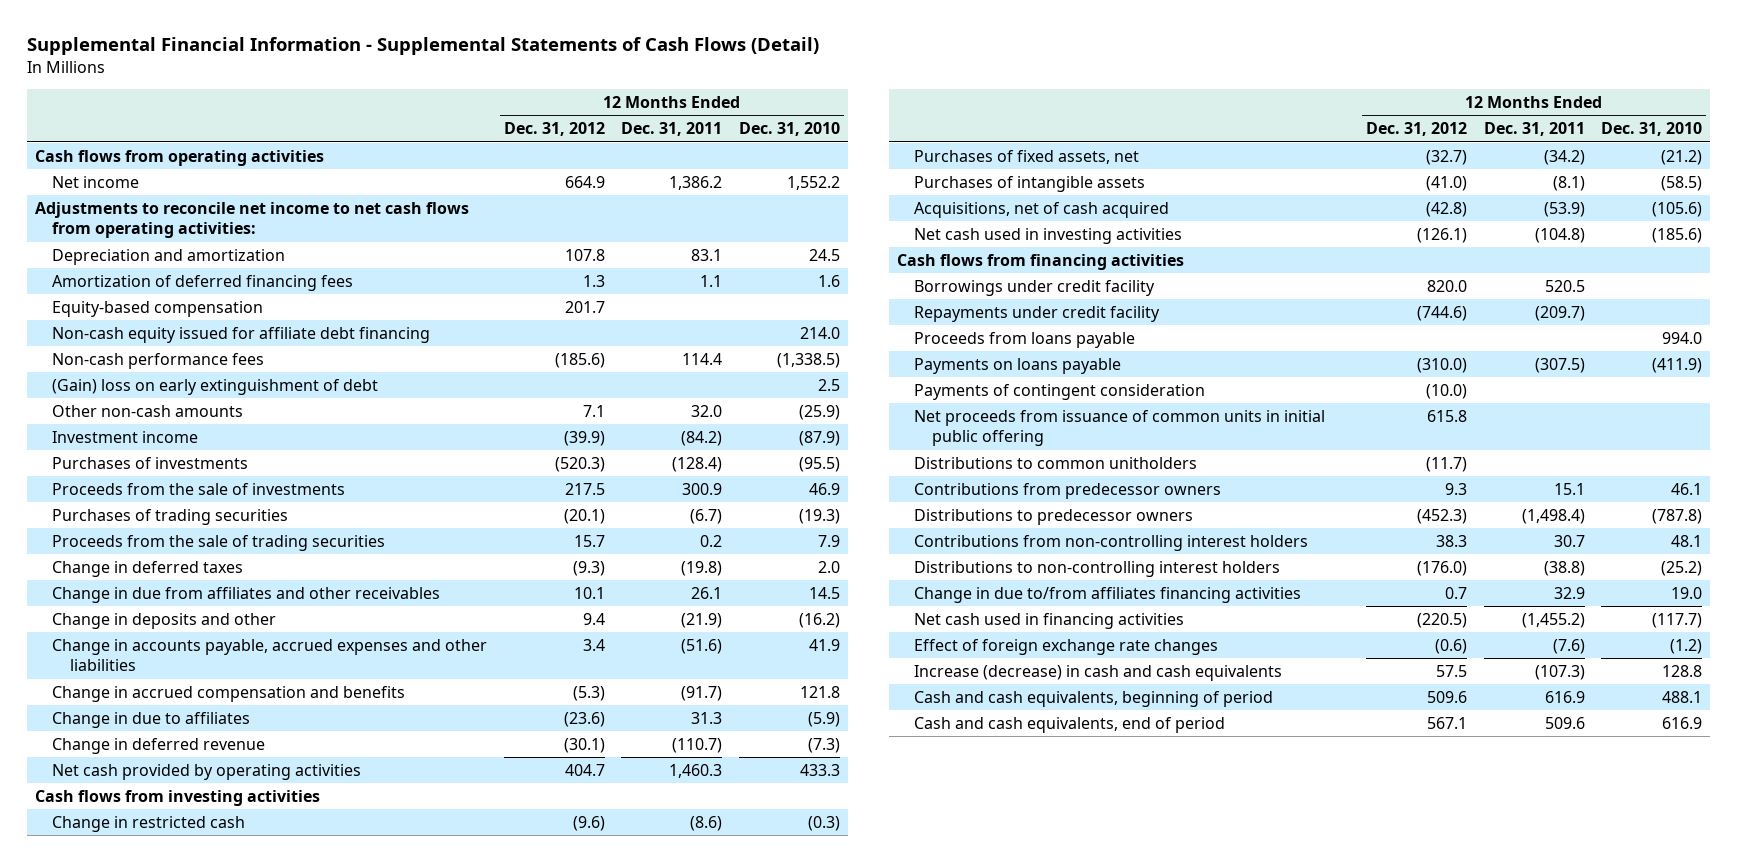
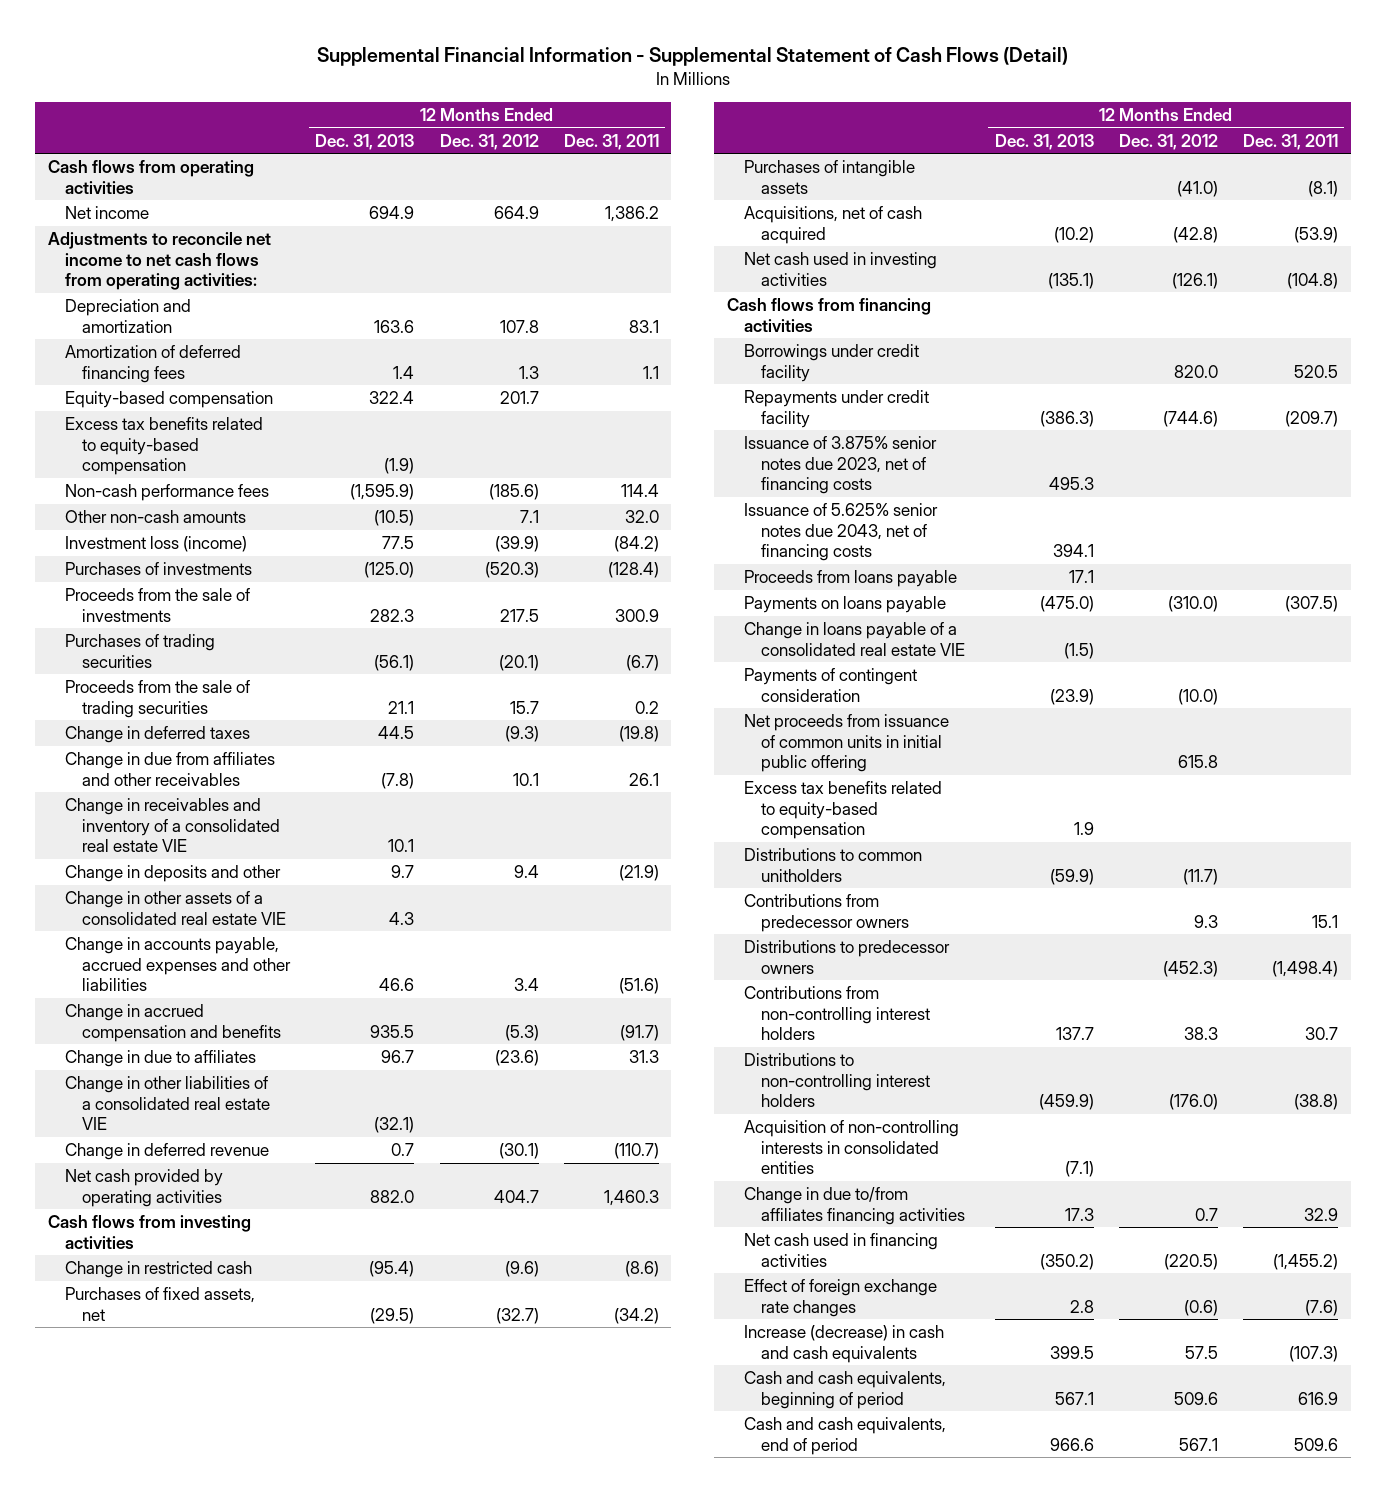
[26,37,819,56] Supplemental Financial Information - Supplemental Statements of Cash Flows (Detail) -> [316,46,1068,66] Supplemental Financial Information - Supplemental Statement of Cash Flows (Detail)
[739,122,841,137] Dec. 31, 2010 -> none
none -> [315,133,415,150] Dec. 31, 2013
[52,326,431,343] Non-cash equity issued for affiliate debt financing -> none
none -> [64,417,263,476] Excess tax benefits related to equity-based compensation
[52,378,379,395] (Gain) loss on early extinguishment of debt -> none
[52,430,199,443] Investment income -> [64,536,247,553] Investment loss (income)
none -> [64,798,281,853] Change in receivables and inventory of a consolidated real estate VIE
none -> [64,891,287,925] Change in other assets of a consolidated real estate VIE
none -> [64,1076,271,1131] Change in other liabilities of a consolidated real estate VIE
none -> [744,436,938,495] Issuance of 3.875% senior notes due 2023, net of financing costs
none -> [744,503,939,562] Issuance of 5.625% senior notes due 2043, net of financing costs
none -> [744,622,966,656] Change in loans payable of a consolidated real estate VIE
none -> [744,781,943,840] Excess tax benefits related to equity-based compensation
none -> [744,1120,960,1175] Acquisition of non-controlling interests in consolidated entities

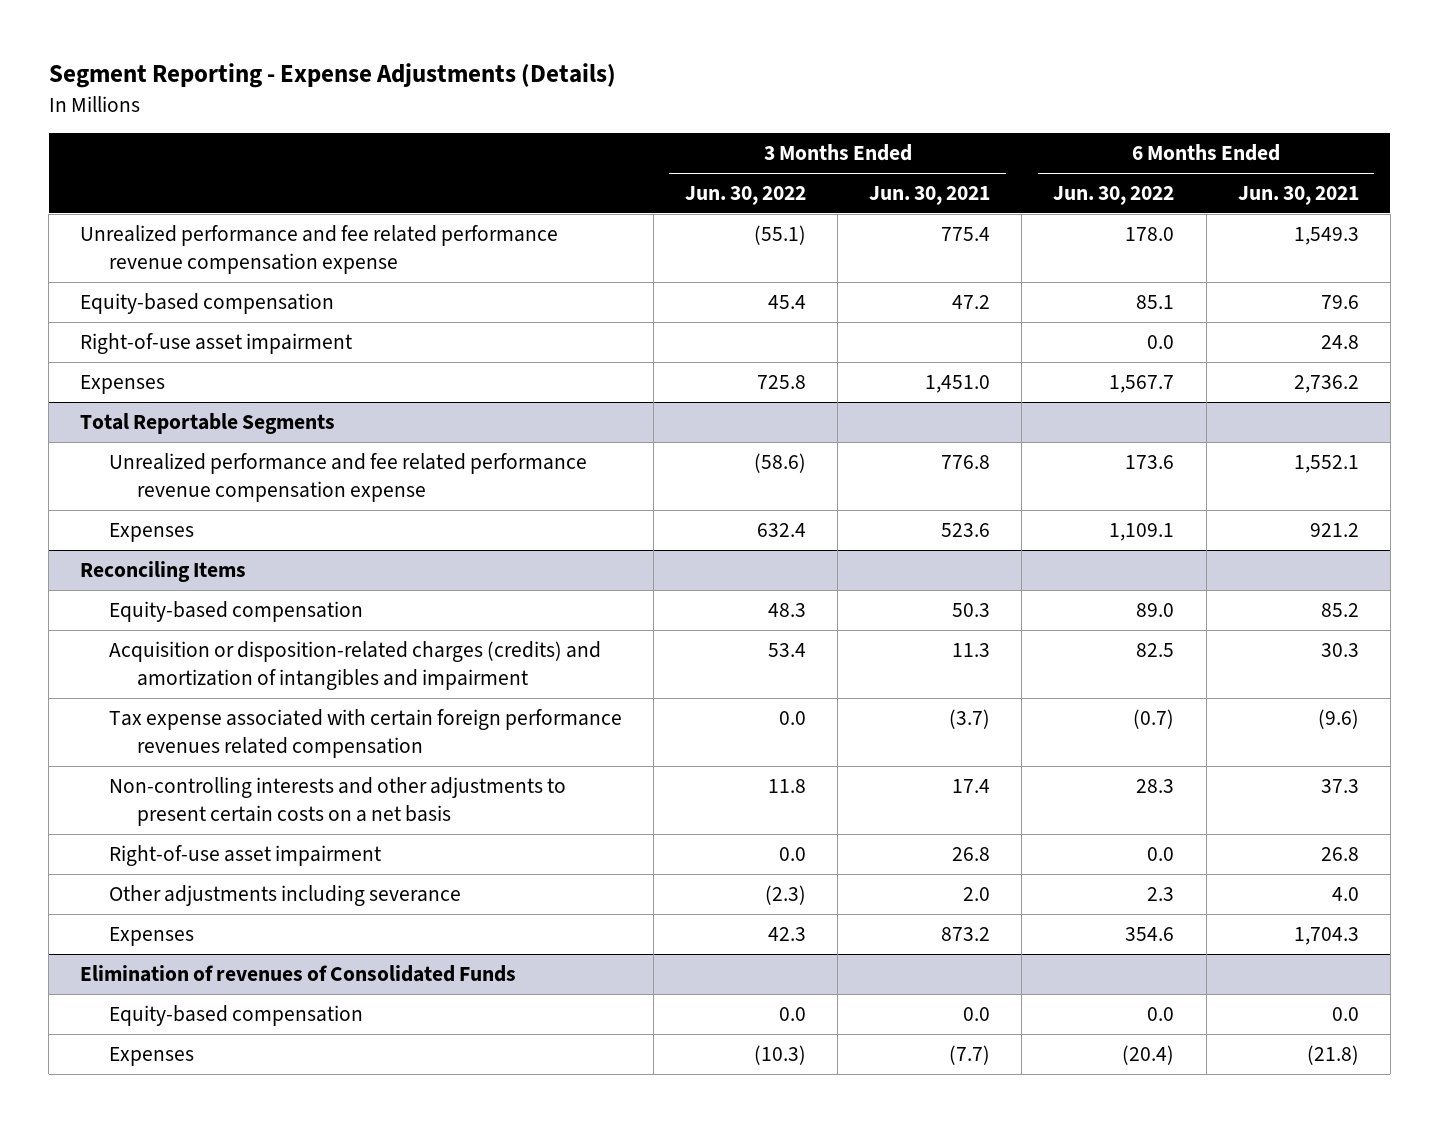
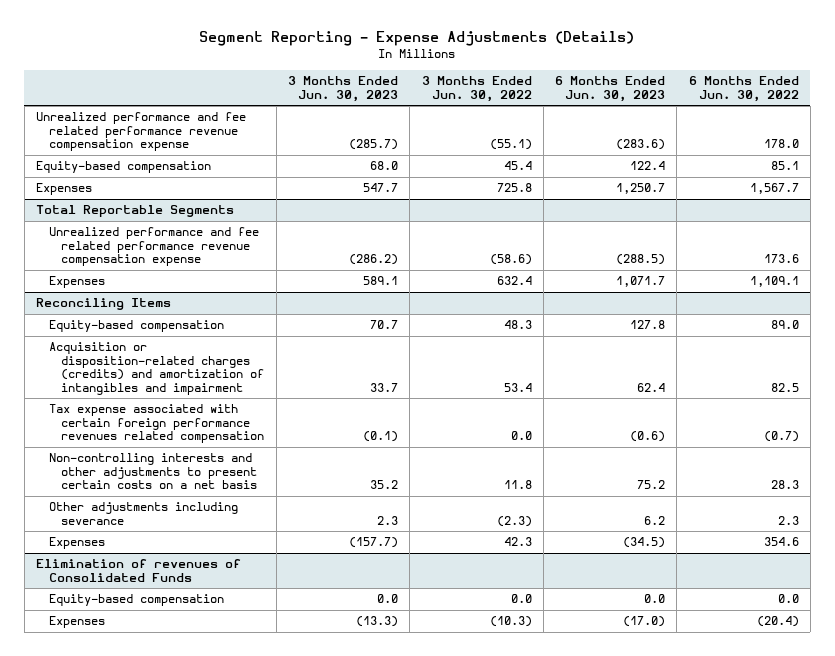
[869,186,991,206] Jun. 30, 2021 -> none
[1237,186,1359,206] Jun. 30, 2021 -> none
none -> [287,76,398,102] 3 Months Ended Jun. 30, 2023
none -> [555,76,666,102] 6 Months Ended Jun. 30, 2023
[80,333,353,355] Right-of-use asset impairment -> none
[108,845,381,867] Right-of-use asset impairment -> none

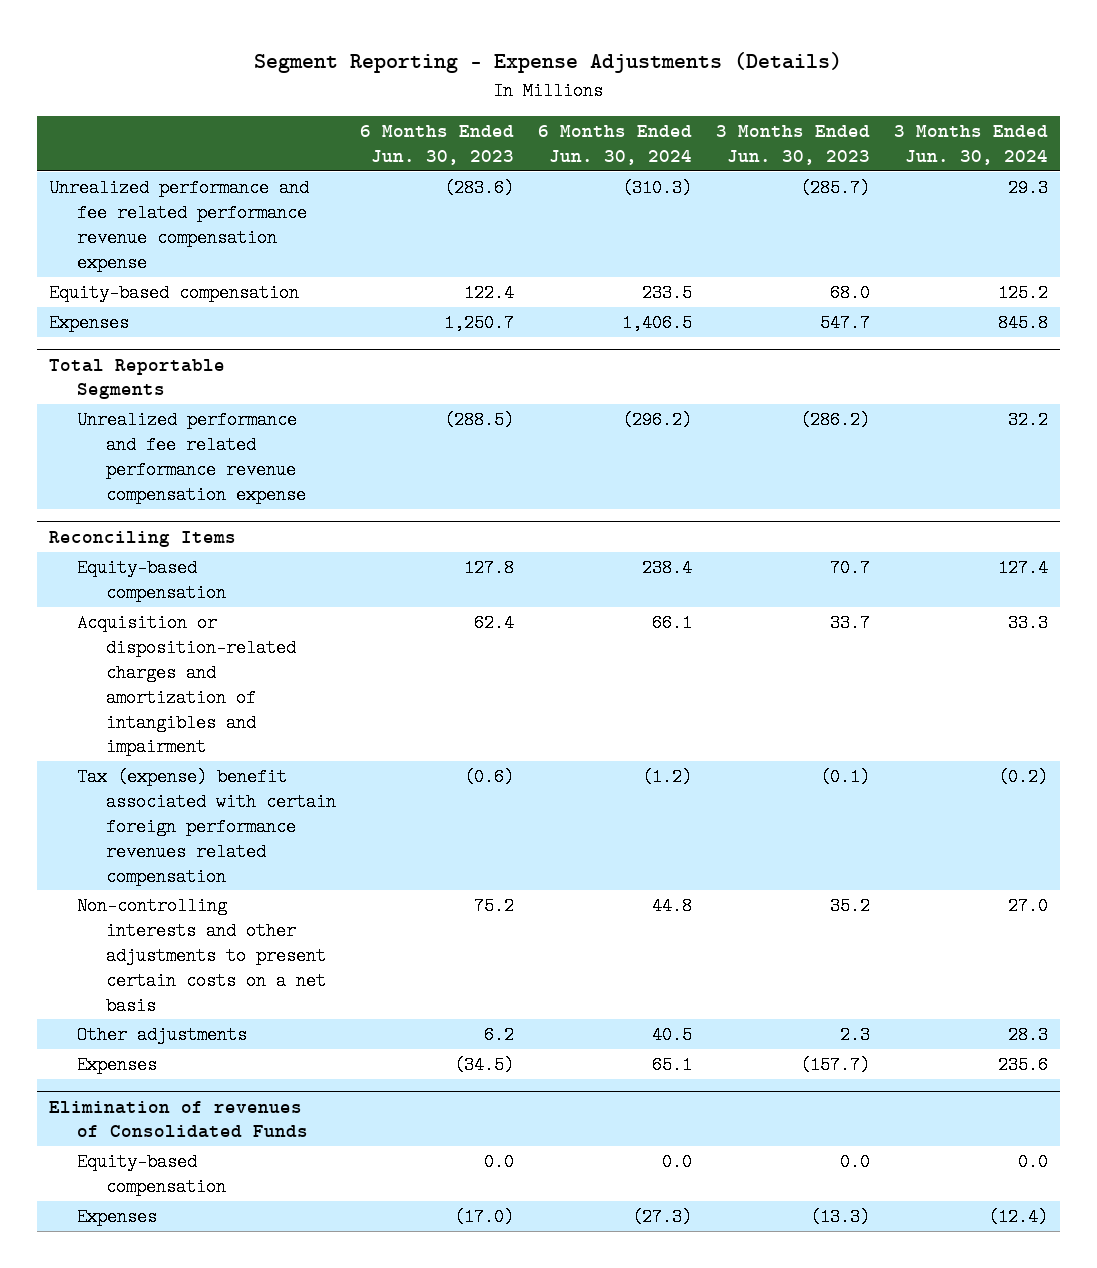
[421,76,532,102] 3 Months Ended Jun. 30, 2022 -> none
[688,76,799,102] 6 Months Ended Jun. 30, 2022 -> none
none -> [537,124,692,165] 6 Months Ended Jun. 30, 2024
none -> [894,124,1049,165] 3 Months Ended Jun. 30, 2024
[48,276,105,289] Expenses -> none
[48,342,265,395] Acquisition or disposition-related charges (credits) and amortization of intangibles and impairment -> [77,614,296,757] Acquisition or disposition-related charges and amortization of intangibles and impairment
[48,404,265,444] Tax expense associated with certain foreign performance revenues related compensation -> [77,768,336,886] Tax (expense) benefit associated with certain foreign performance revenues related compensation
[48,502,238,525] Other adjustments including severance -> [77,1026,248,1045] Other adjustments

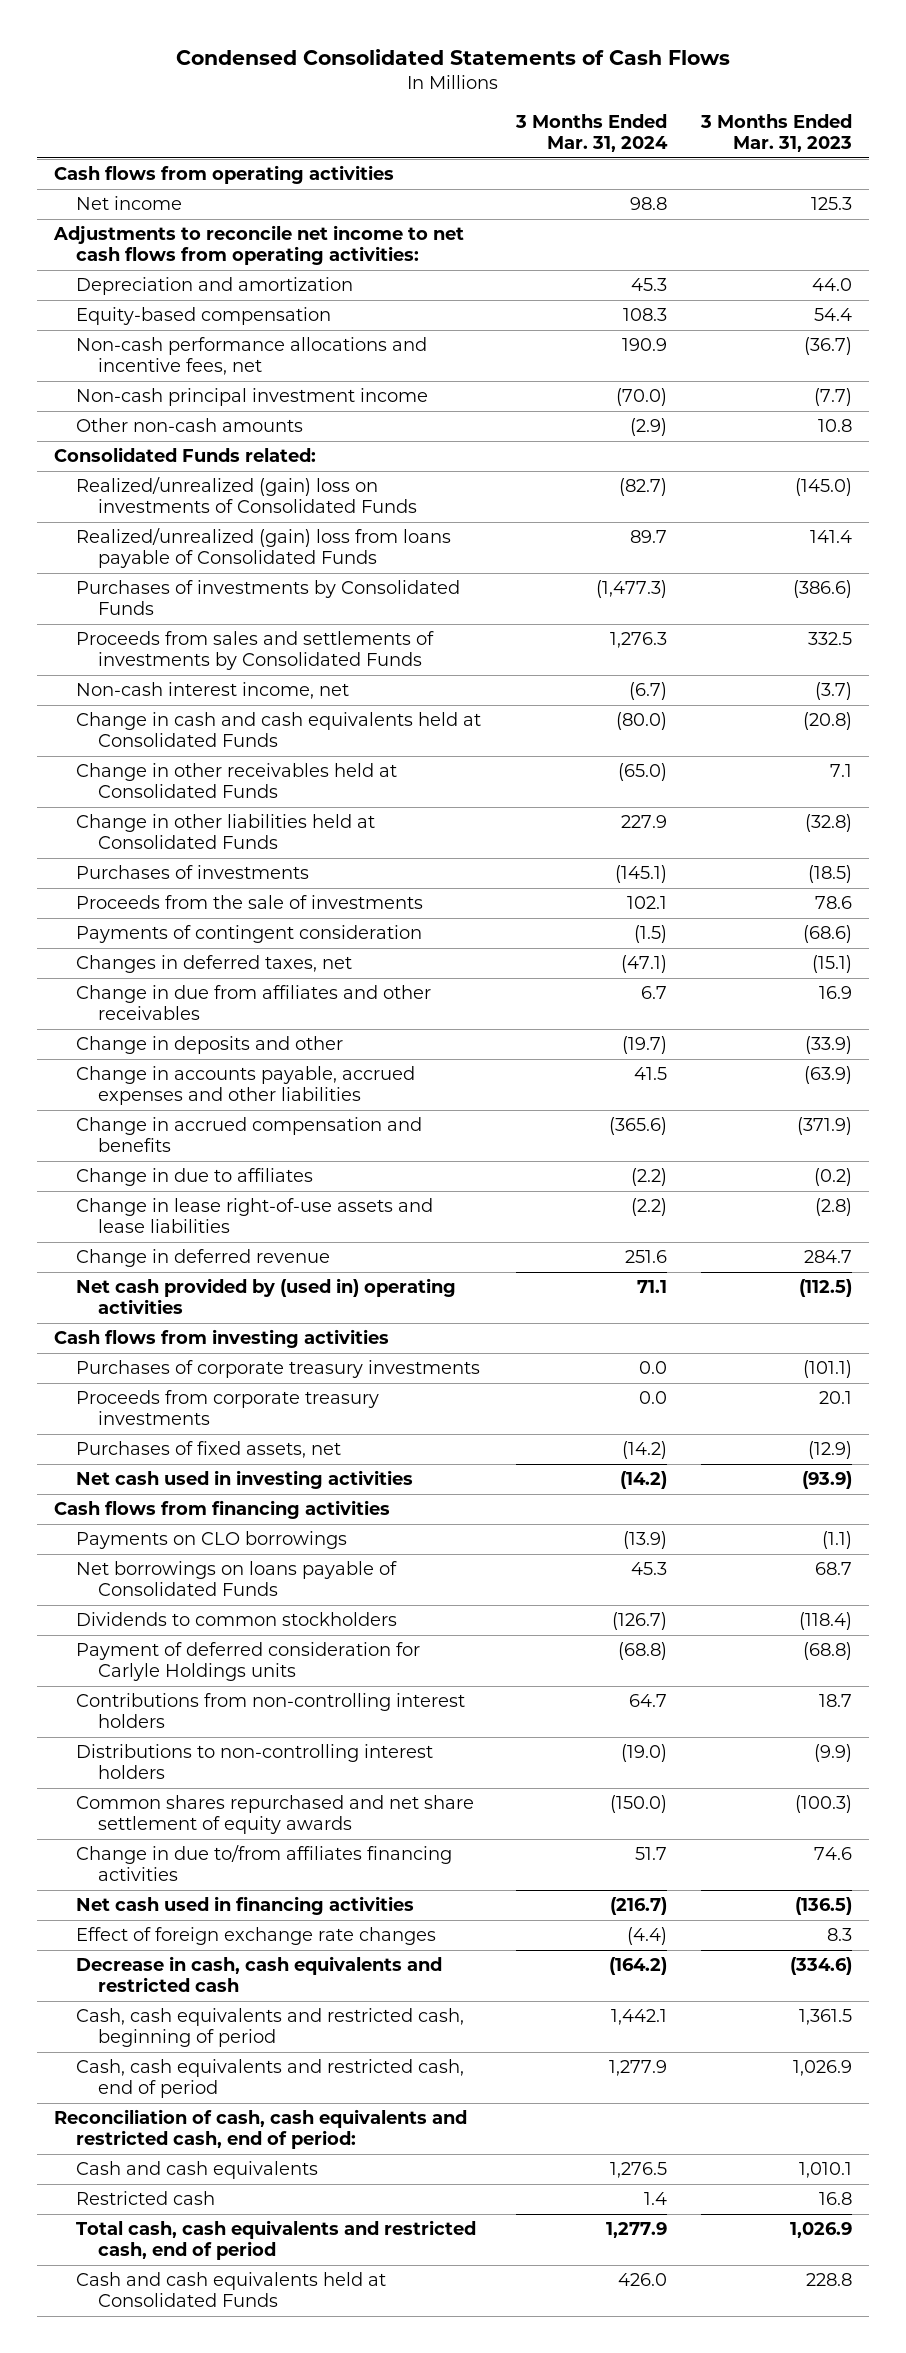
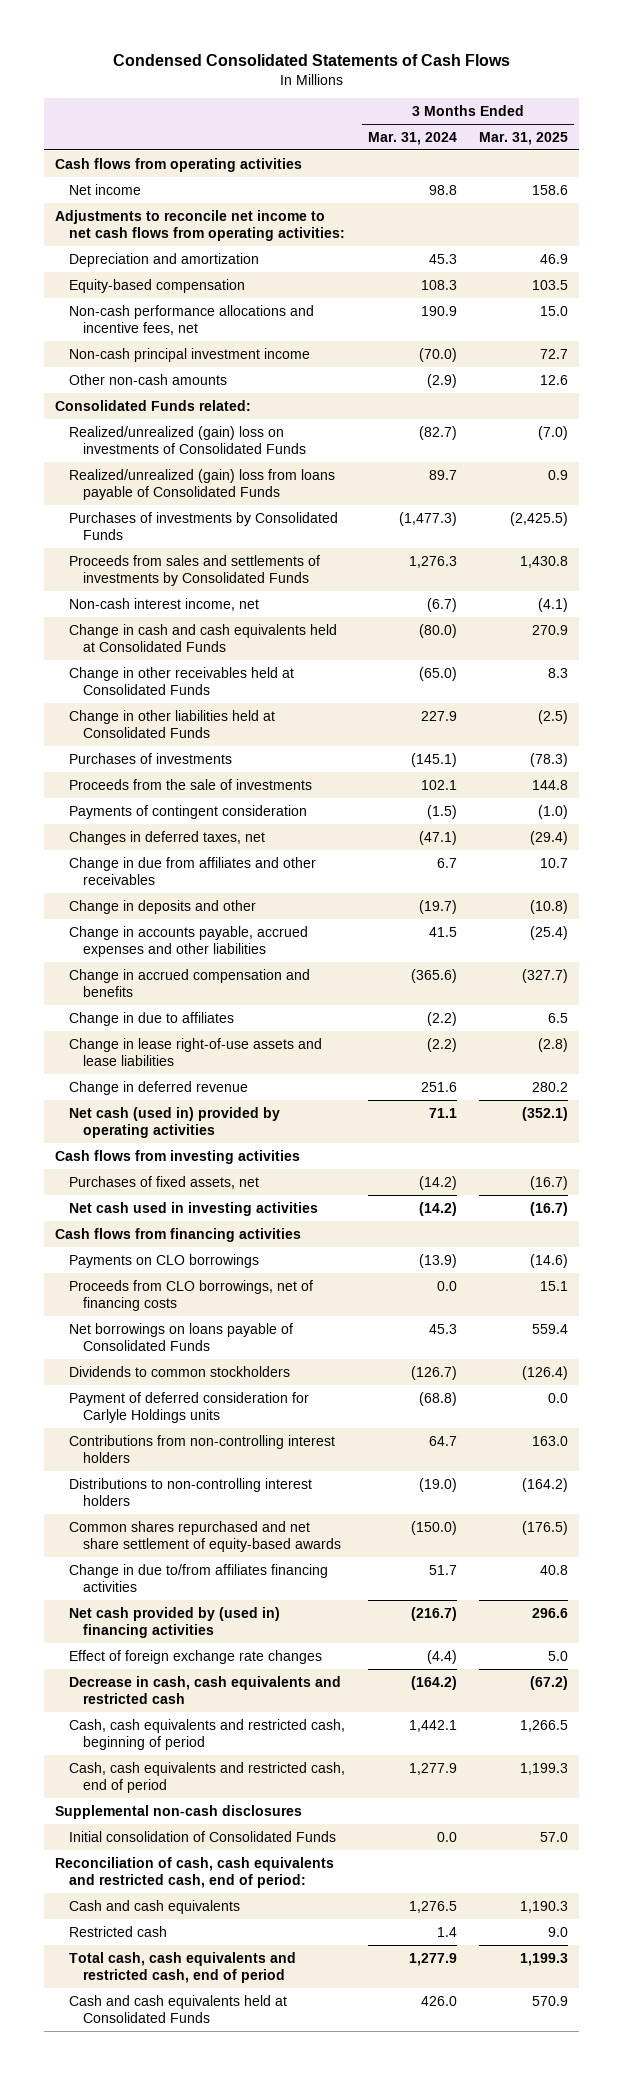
[699,113,852,152] 3 Months Ended Mar. 31, 2023 -> none
none -> [479,131,569,145] Mar. 31, 2025
[76,1278,457,1315] Net cash provided by (used in) operating activities -> [69,1106,281,1138] Net cash (used in) provided by operating activities
[76,1360,481,1379] Purchases of corporate treasury investments -> none
[76,1390,380,1426] Proceeds from corporate treasury investments -> none
none -> [69,1279,314,1311] Proceeds from CLO borrowings, net of financing costs
[76,1795,475,1835] Common shares repurchased and net share settlement of equity awards -> [69,1520,342,1552] Common shares repurchased and net share settlement of equity-based awards
[76,1896,415,1916] Net cash used in financing activities -> [69,1606,281,1638] Net cash provided by (used in) financing activities
none -> [55,1804,303,1819] Supplemental non-cash disclosures
none -> [69,1830,337,1842] Initial consolidation of Consolidated Funds

